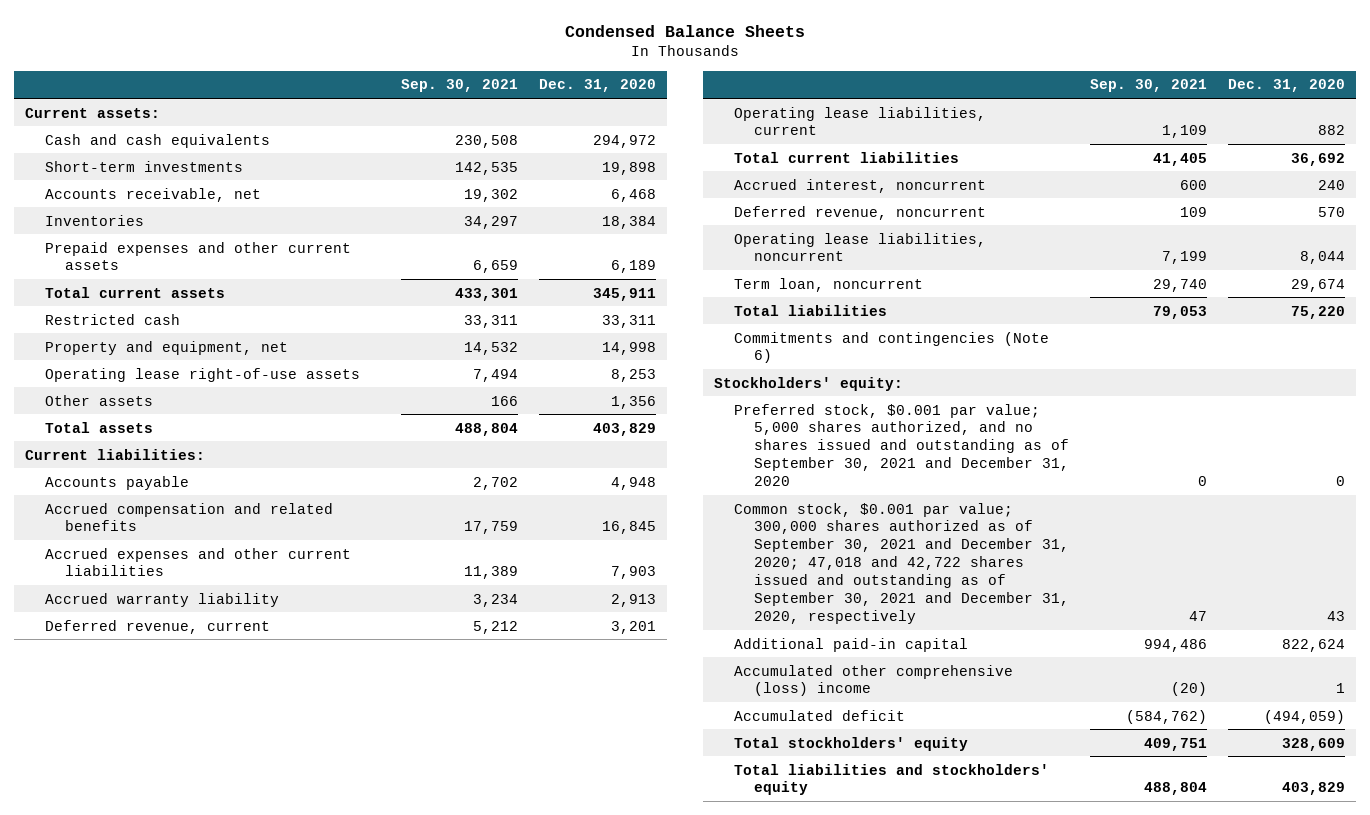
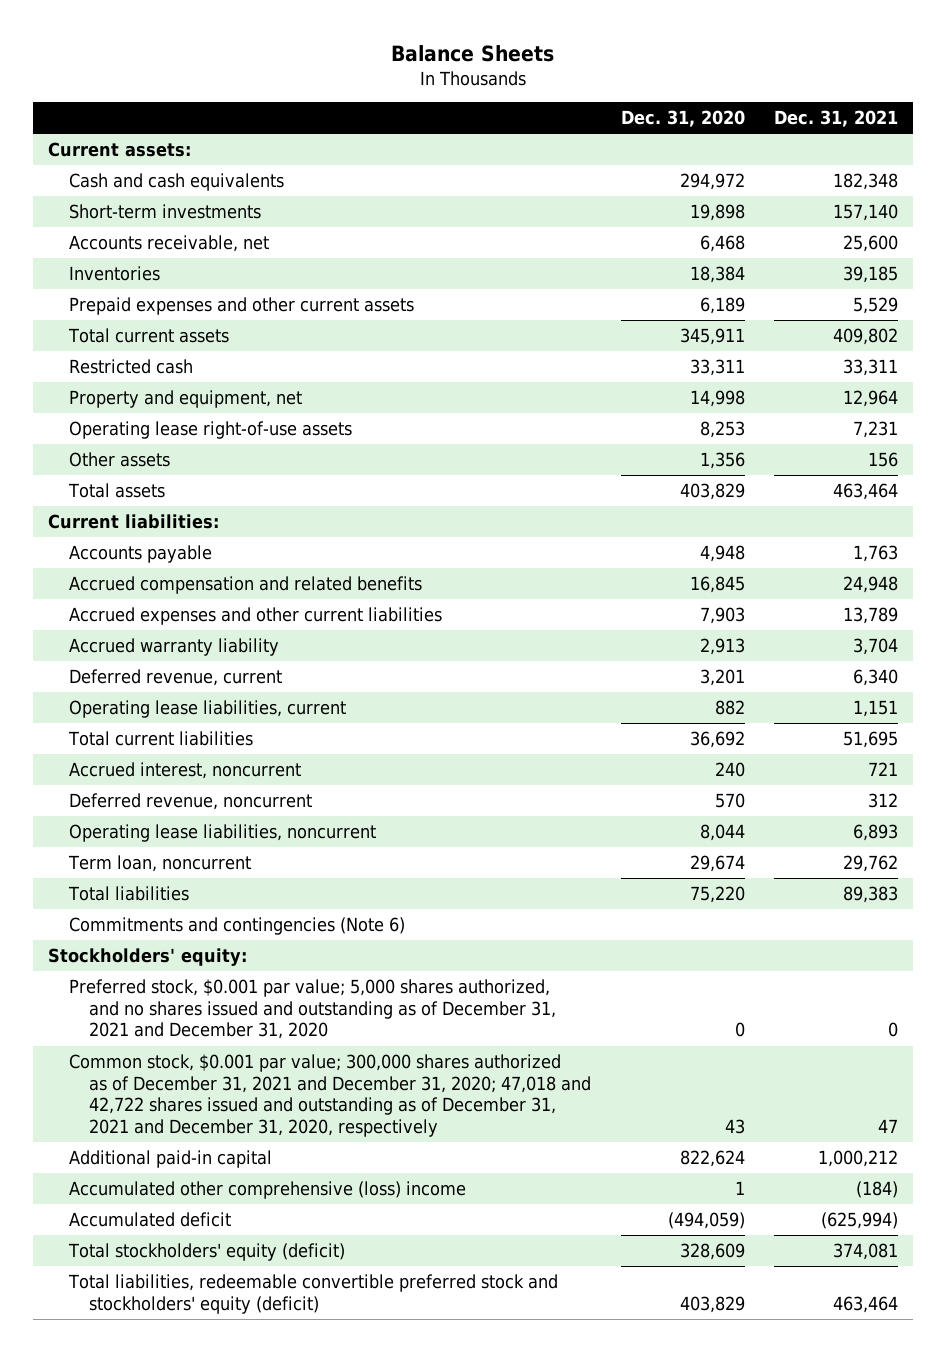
[564,24,805,37] Condensed Balance Sheets -> [391,44,555,62] Balance Sheets
[401,79,519,93] Sep. 30, 2021 -> none
none -> [774,110,899,128] Dec. 31, 2021
[734,403,1070,487] Preferred stock, $0.001 par value; 5,000 shares authorized, and no shares issued and outstanding as of September 30, 2021 and December 31, 2020 -> [68,978,557,1040] Preferred stock, $0.001 par value; 5,000 shares authorized, and no shares issued and outstanding as of December 31, 2021 and December 31, 2020
[734,502,1070,625] Common stock, $0.001 par value; 300,000 shares authorized as of September 30, 2021 and December 31, 2020; 47,018 and 42,722 shares issued and outstanding as of September 30, 2021 and December 31, 2020, respectively -> [68,1053,592,1138] Common stock, $0.001 par value; 300,000 shares authorized as of December 31, 2021 and December 31, 2020; 47,018 and 42,722 shares issued and outstanding as of December 31, 2021 and December 31, 2020, respectively
[734,736,969,751] Total stockholders' equity -> [67,1242,345,1261] Total stockholders' equity (deficit)
[734,763,1050,796] Total liabilities and stockholders' equity -> [67,1273,558,1314] Total liabilities, redeemable convertible preferred stock and stockholders' equity (deficit)

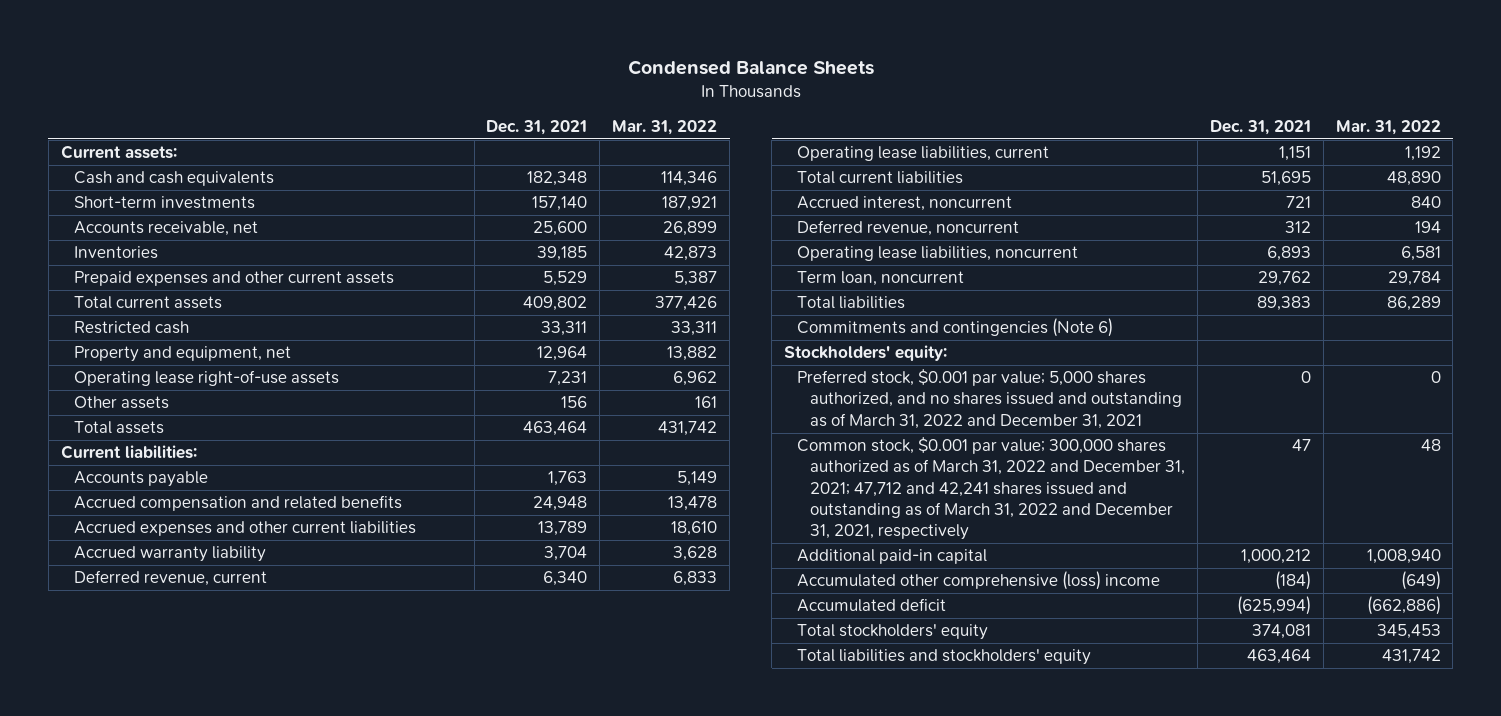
[391,44,555,62] Balance Sheets -> [627,60,874,76] Condensed Balance Sheets
[620,110,745,128] Dec. 31, 2020 -> none
none -> [612,119,718,135] Mar. 31, 2022
[68,978,557,1040] Preferred stock, $0.001 par value; 5,000 shares authorized, and no shares issued and outstanding as of December 31, 2021 and December 31, 2020 -> [796,369,1182,429] Preferred stock, $0.001 par value; 5,000 shares authorized, and no shares issued and outstanding as of March 31, 2022 and December 31, 2021
[68,1053,592,1138] Common stock, $0.001 par value; 300,000 shares authorized as of December 31, 2021 and December 31, 2020; 47,018 and 42,722 shares issued and outstanding as of December 31, 2021 and December 31, 2020, respectively -> [796,437,1185,540] Common stock, $0.001 par value; 300,000 shares authorized as of March 31, 2022 and December 31, 2021; 47,712 and 42,241 shares issued and outstanding as of March 31, 2022 and December 31, 2021, respectively
[67,1242,345,1261] Total stockholders' equity (deficit) -> [796,624,988,641] Total stockholders' equity
[67,1273,558,1314] Total liabilities, redeemable convertible preferred stock and stockholders' equity (deficit) -> [796,649,1091,666] Total liabilities and stockholders' equity

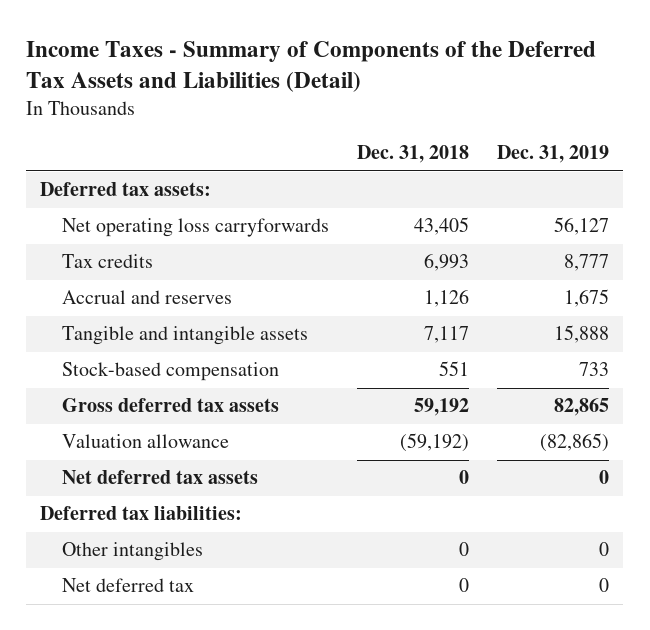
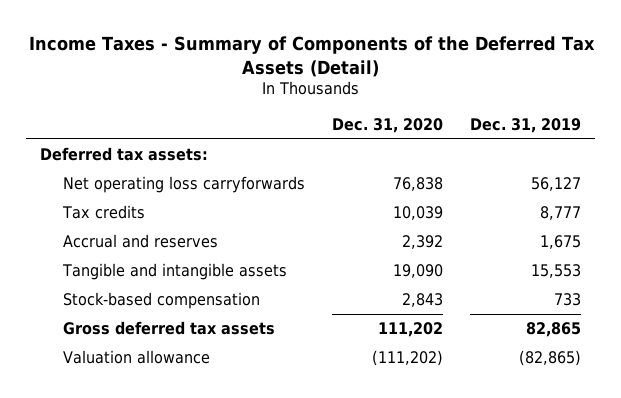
[26,41,597,93] Income Taxes - Summary of Components of the Deferred Tax Assets and Liabilities (Detail) -> [28,35,595,77] Income Taxes - Summary of Components of the Deferred Tax Assets (Detail)
[357,145,470,164] Dec. 31, 2018 -> none
none -> [332,117,444,133] Dec. 31, 2020
[554,325,610,344] 15,888 -> [531,264,582,279] 15,553
[62,470,259,485] Net deferred tax assets -> none
[40,506,243,521] Deferred tax liabilities: -> none
[62,542,204,562] Other intangibles -> none
[62,578,195,593] Net deferred tax -> none

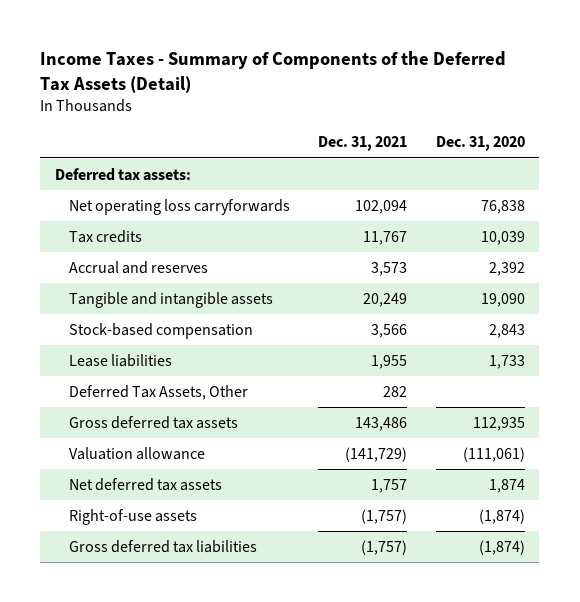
[470,117,582,133] Dec. 31, 2019 -> none
none -> [318,136,408,152] Dec. 31, 2021
none -> [68,353,172,367] Lease liabilities
none -> [68,384,248,400] Deferred Tax Assets, Other
[378,322,444,338] 111,202 -> [473,416,526,431] 112,935
[372,350,444,367] (111,202) -> [463,446,526,462] (111,061)
none -> [68,477,222,491] Net deferred tax assets
none -> [68,508,197,525] Right-of-use assets
none -> [68,539,257,553] Gross deferred tax liabilities

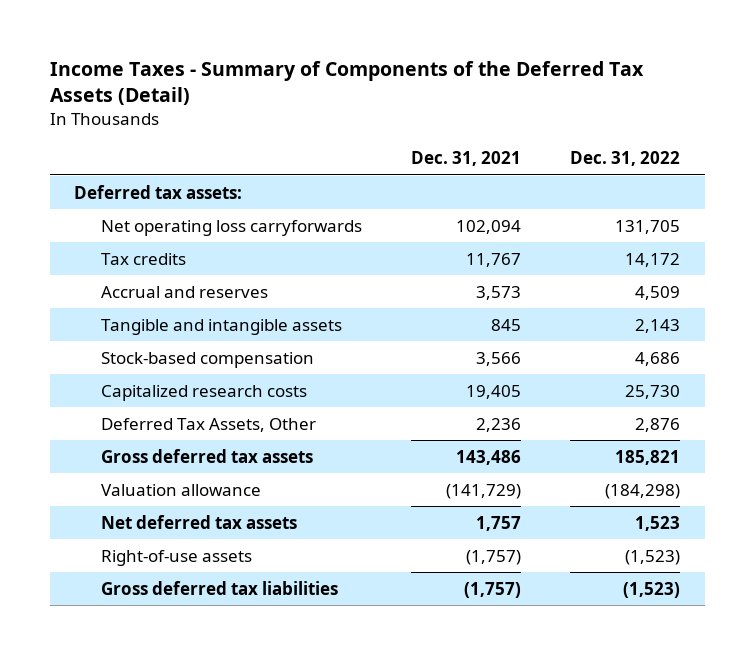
[436,136,526,152] Dec. 31, 2020 -> none
none -> [570,151,681,167] Dec. 31, 2022
[363,292,408,307] 20,249 -> [490,318,521,331] 845
[68,353,172,367] Lease liabilities -> none
none -> [100,384,307,401] Capitalized research costs
[383,385,408,397] 282 -> [475,417,521,432] 2,236

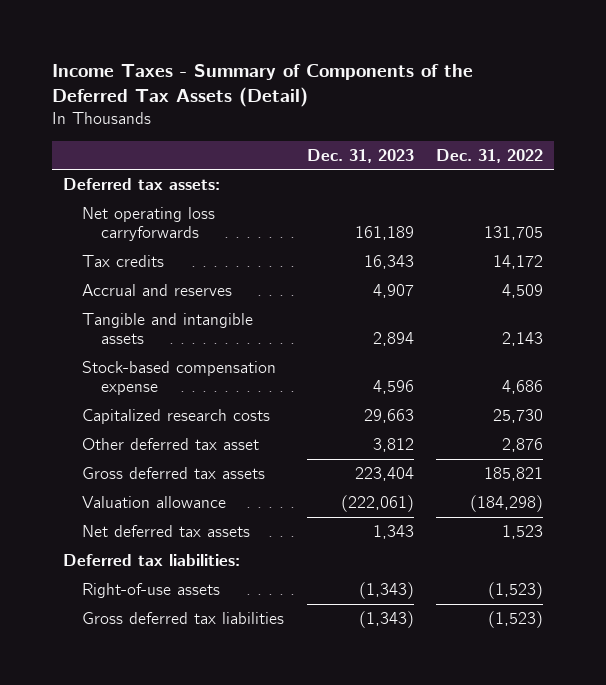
[410,151,521,167] Dec. 31, 2021 -> none
none -> [306,148,414,163] Dec. 31, 2023
[100,351,314,368] Stock-based compensation -> [82,361,277,396] Stock-based compensation expense
[100,417,316,432] Deferred Tax Assets, Other -> [82,438,260,451] Other deferred tax asset
none -> [62,554,240,567] Deferred tax liabilities:

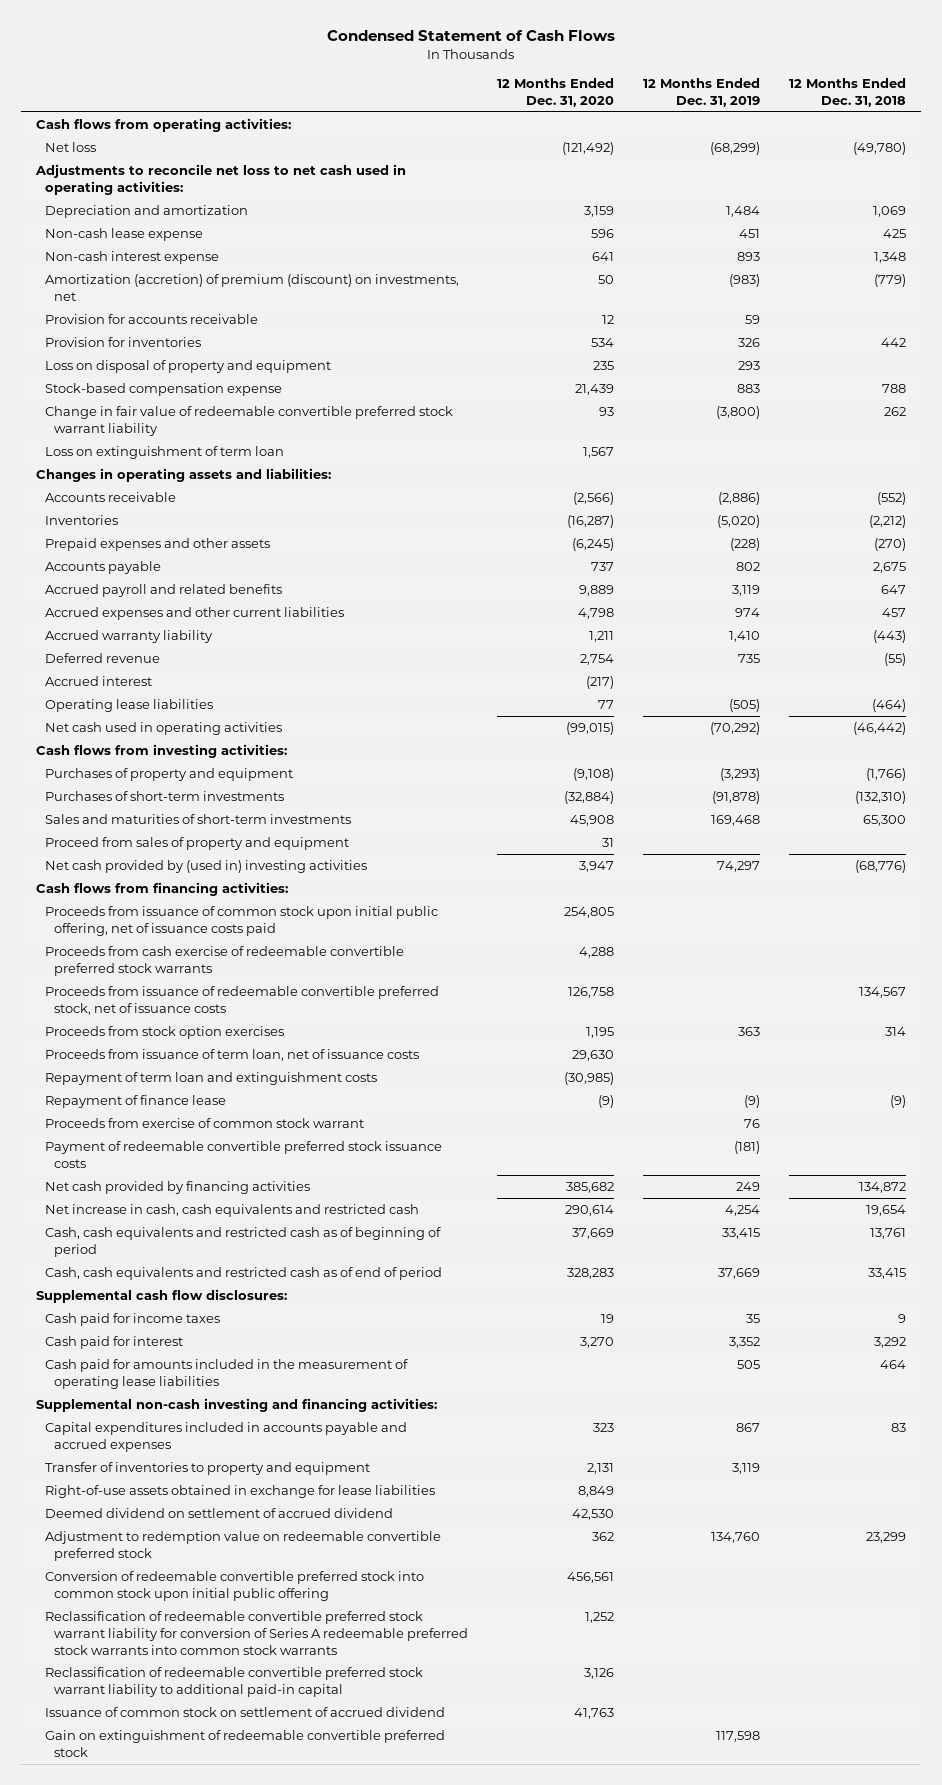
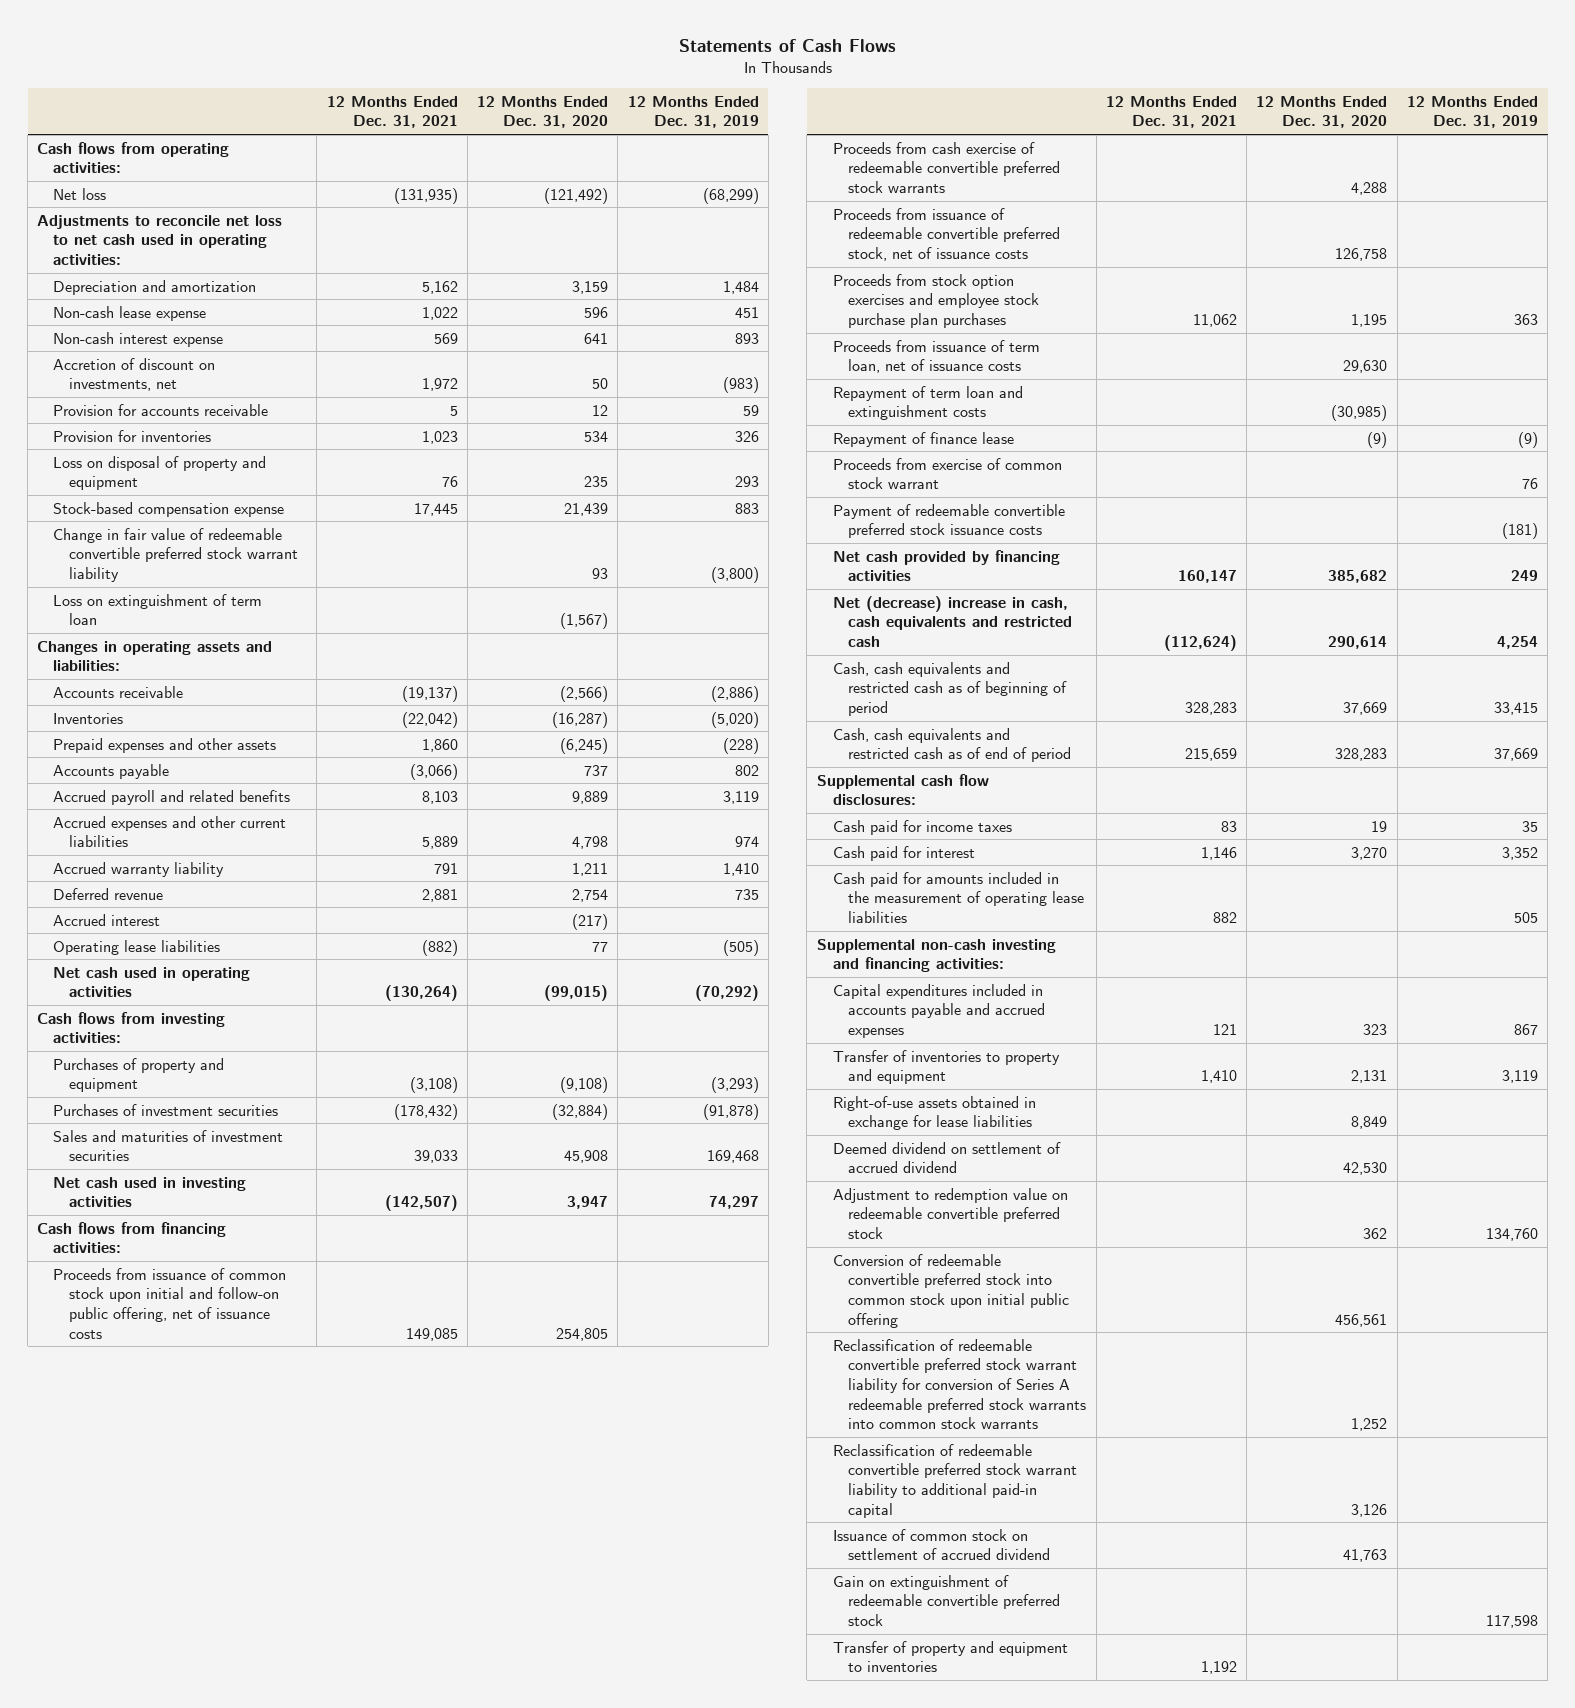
[326,30,615,42] Condensed Statement of Cash Flows -> [678,38,896,52] Statements of Cash Flows
[789,77,907,107] 12 Months Ended Dec. 31, 2018 -> none
none -> [326,95,458,129] 12 Months Ended Dec. 31, 2021
[44,273,459,301] Amortization (accretion) of premium (discount) on investments, net -> [53,357,216,392] Accretion of discount on investments, net
[583,446,615,458] 1,567 -> [560,613,609,630] (1,567)
[44,836,349,850] Proceed from sales of property and equipment -> none
[44,790,284,801] Purchases of short-term investments -> [53,1103,279,1116] Purchases of investment securities
[44,813,351,824] Sales and maturities of short-term investments -> [53,1129,284,1162] Sales and maturities of investment securities
[44,859,367,873] Net cash provided by (used in) investing activities -> [53,1176,247,1208] Net cash used in investing activities
[44,905,438,936] Proceeds from issuance of common stock upon initial public offering, net of issuance costs paid -> [53,1267,287,1339] Proceeds from issuance of common stock upon initial and follow-on public offering, net of issuance costs
[44,1025,284,1039] Proceeds from stock option exercises -> [832,273,1040,329] Proceeds from stock option exercises and employee stock purchase plan purchases
[44,1203,419,1217] Net increase in cash, cash equivalents and restricted cash -> [832,595,1073,648] Net (decrease) increase in cash, cash equivalents and restricted cash
none -> [832,1640,1068,1673] Transfer of property and equipment to inventories

